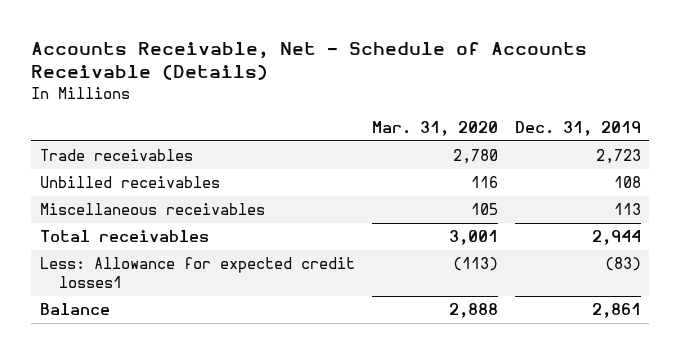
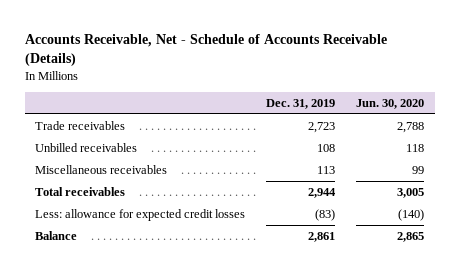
[371,121,498,137] Mar. 31, 2020 -> none
none -> [356,98,425,109] Jun. 30, 2020
[39,257,355,289] Less: Allowance for expected credit losses1 -> [35,208,246,221] Less: allowance for expected credit losses

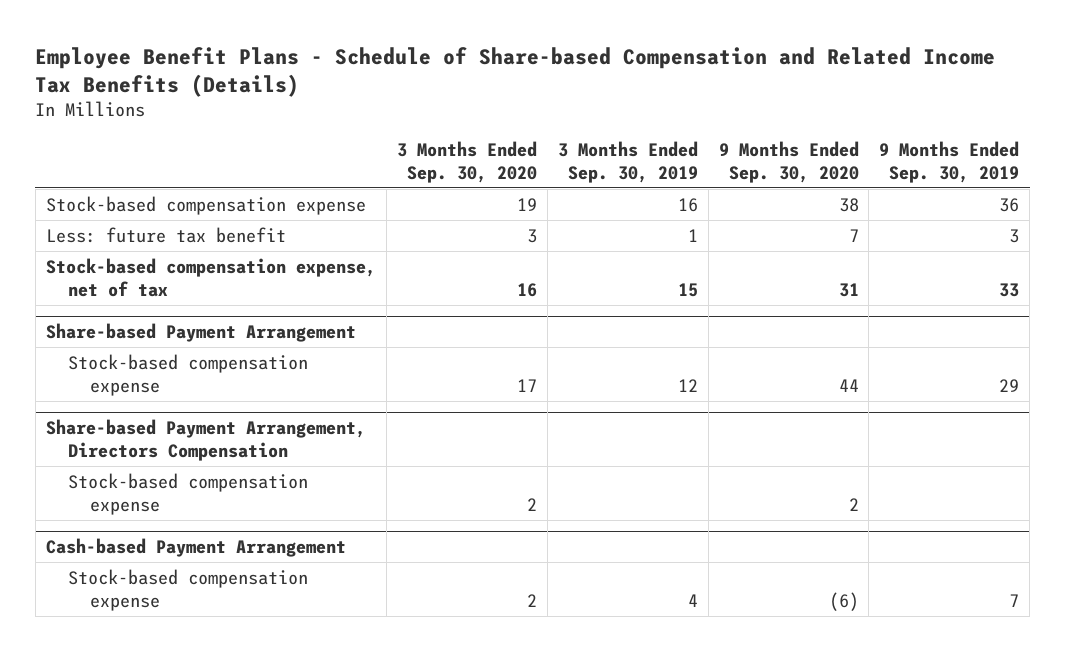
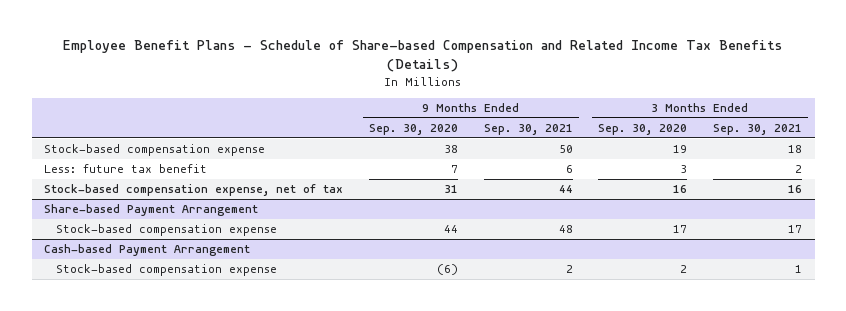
[557,141,698,183] 3 Months Ended Sep. 30, 2019 -> none
[879,141,1020,183] 9 Months Ended Sep. 30, 2019 -> none
none -> [483,124,573,136] Sep. 30, 2021
none -> [712,124,802,136] Sep. 30, 2021
[45,419,366,461] Share-based Payment Arrangement, Directors Compensation -> none
[68,472,309,515] Stock-based compensation expense -> none

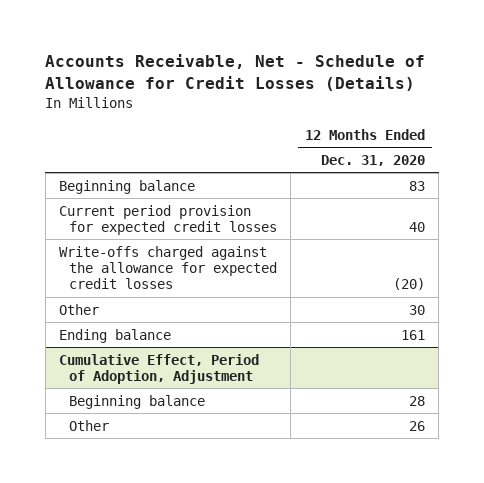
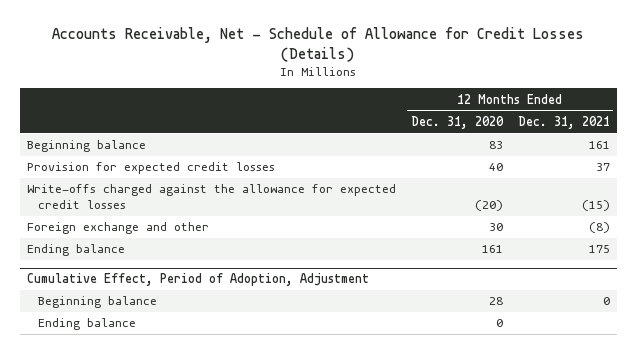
none -> [517,115,610,129] Dec. 31, 2021
[59,204,278,235] Current period provision for expected credit losses -> [27,162,276,175] Provision for expected credit losses
[59,303,100,315] Other -> none
none -> [27,222,210,235] Foreign exchange and other
[69,419,110,431] Other -> none
none -> [38,318,137,331] Ending balance

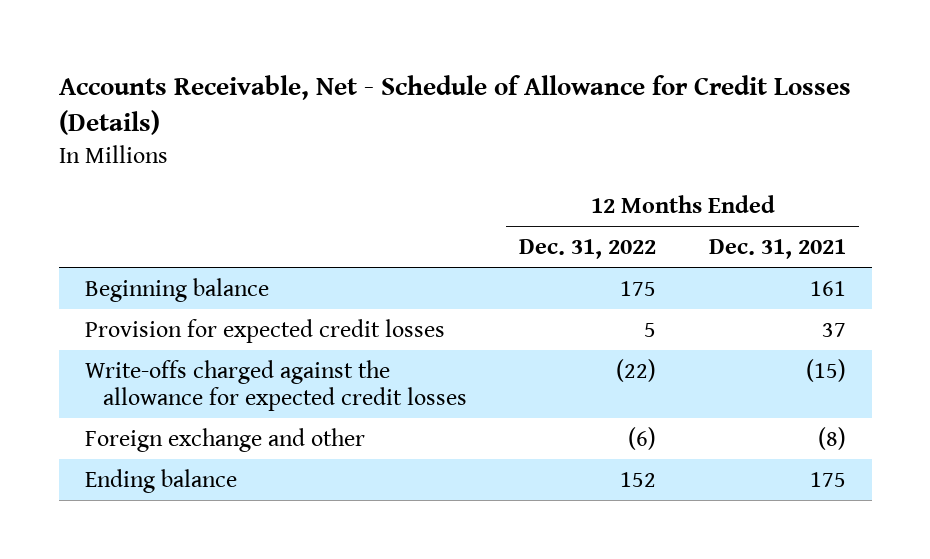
[410,115,504,129] Dec. 31, 2020 -> none
none -> [519,239,657,260] Dec. 31, 2022
[27,273,370,287] Cumulative Effect, Period of Adoption, Adjustment -> none
[38,296,158,309] Beginning balance -> none
[38,318,137,331] Ending balance -> none

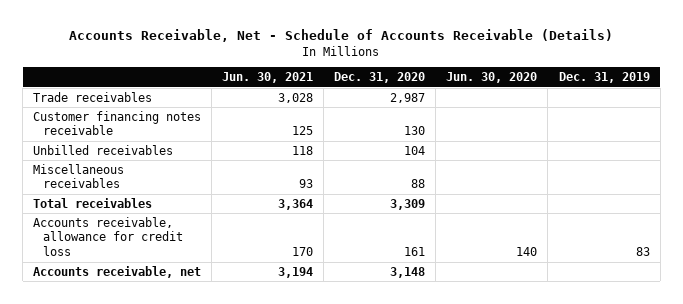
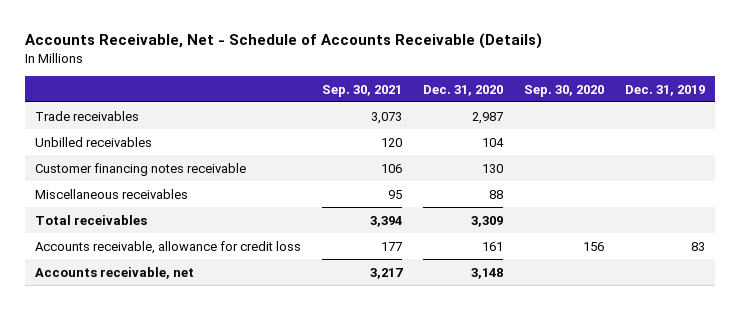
[222,72,314,84] Jun. 30, 2021 -> none
[446,72,538,84] Jun. 30, 2020 -> none
none -> [322,84,403,97] Sep. 30, 2021
none -> [523,84,604,97] Sep. 30, 2020
[33,110,202,136] Customer financing notes receivable -> [35,162,247,176] Customer financing notes receivable

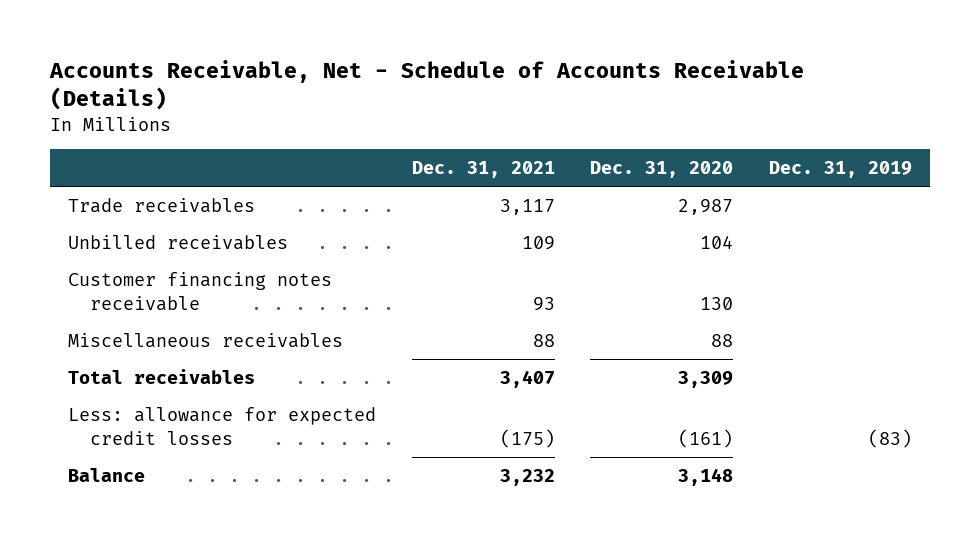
[322,84,403,97] Sep. 30, 2021 -> none
[523,84,604,97] Sep. 30, 2020 -> none
none -> [411,160,555,178] Dec. 31, 2021
[35,240,302,254] Accounts receivable, allowance for credit loss -> [67,406,376,445] Less: allowance for expected credit losses
[481,241,503,251] 161 -> [678,428,734,448] (161)
[690,241,705,251] 83 -> [868,428,913,448] (83)
[35,266,195,279] Accounts receivable, net -> [67,467,145,482] Balance

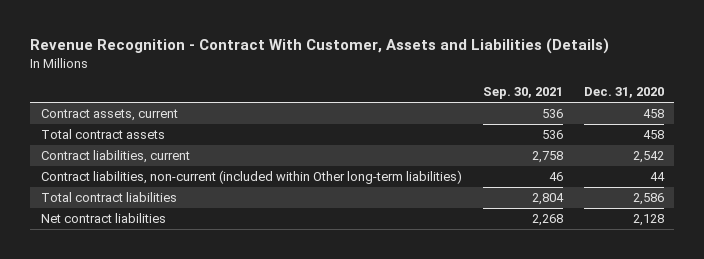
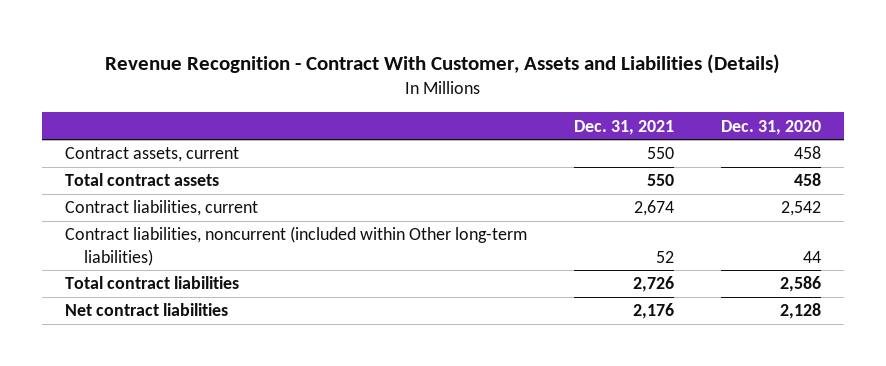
[482,87,563,100] Sep. 30, 2021 -> none
none -> [574,119,675,135] Dec. 31, 2021
[40,170,462,185] Contract liabilities, non-current (included within Other long-term liabilities) -> [65,226,528,266] Contract liabilities, noncurrent (included within Other long-term liabilities)

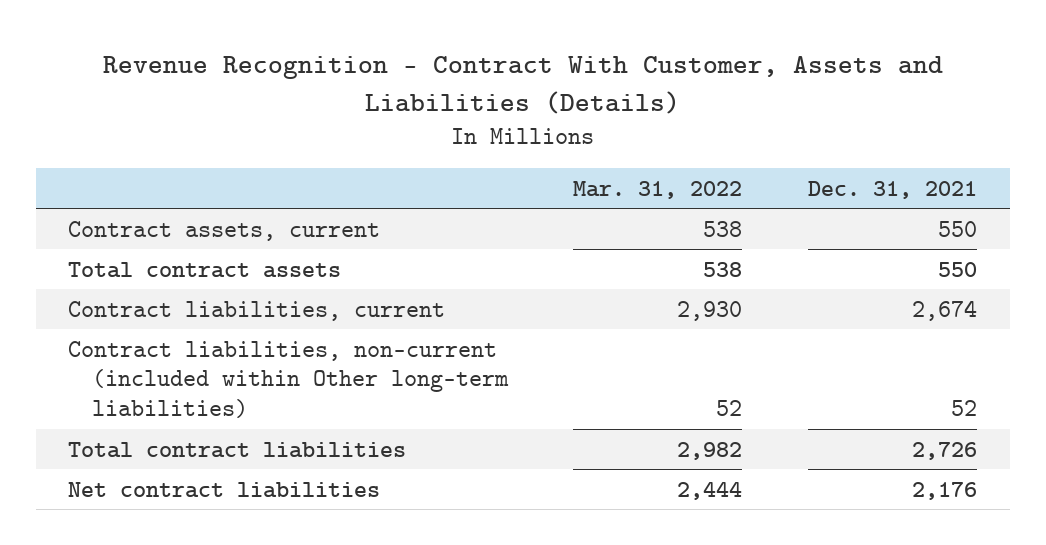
[720,119,821,135] Dec. 31, 2020 -> none
none -> [573,180,743,199] Mar. 31, 2022
[65,226,528,266] Contract liabilities, noncurrent (included within Other long-term liabilities) -> [68,340,509,419] Contract liabilities, non-current (included within Other long-term liabilities)

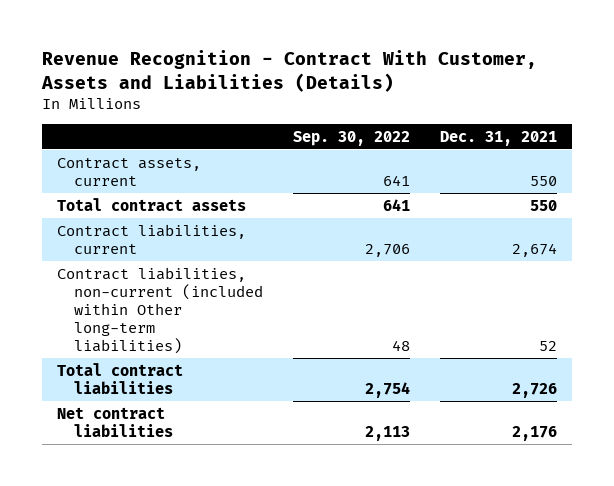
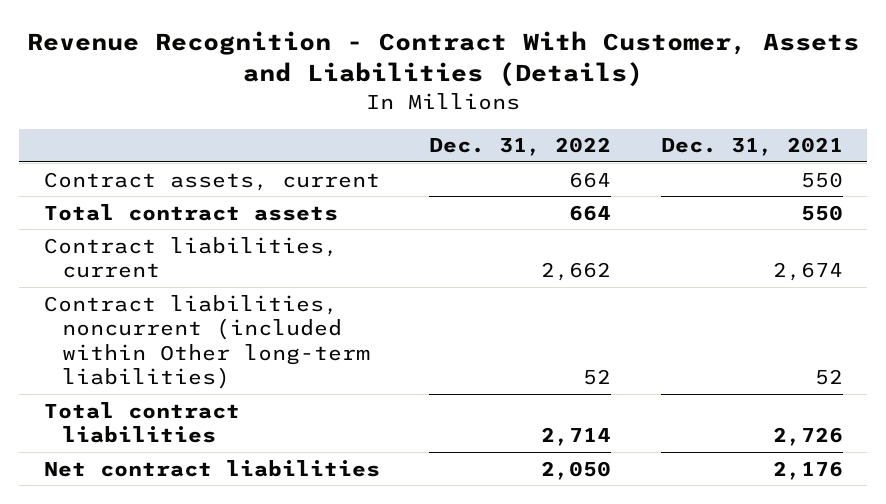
[293,130,411,146] Sep. 30, 2022 -> none
none -> [429,137,612,157] Dec. 31, 2022
[57,266,263,355] Contract liabilities, non-current (included within Other long-term liabilities) -> [43,294,370,390] Contract liabilities, noncurrent (included within Other long-term liabilities)

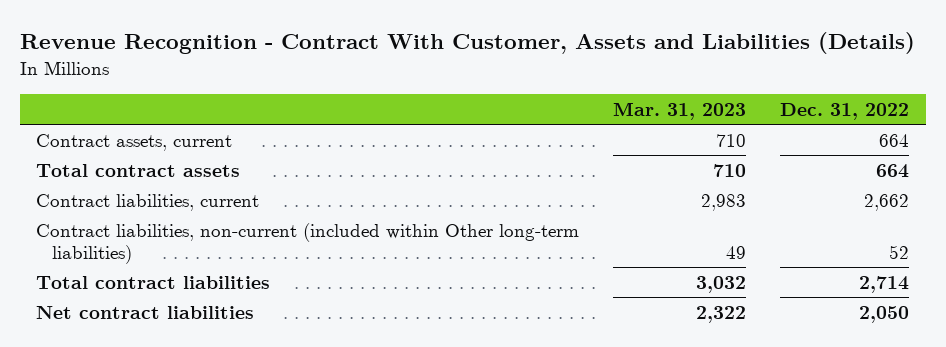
[660,137,843,157] Dec. 31, 2021 -> none
none -> [613,101,747,120] Mar. 31, 2023
[43,294,370,390] Contract liabilities, noncurrent (included within Other long-term liabilities) -> [36,222,580,264] Contract liabilities, non-current (included within Other long-term liabilities)

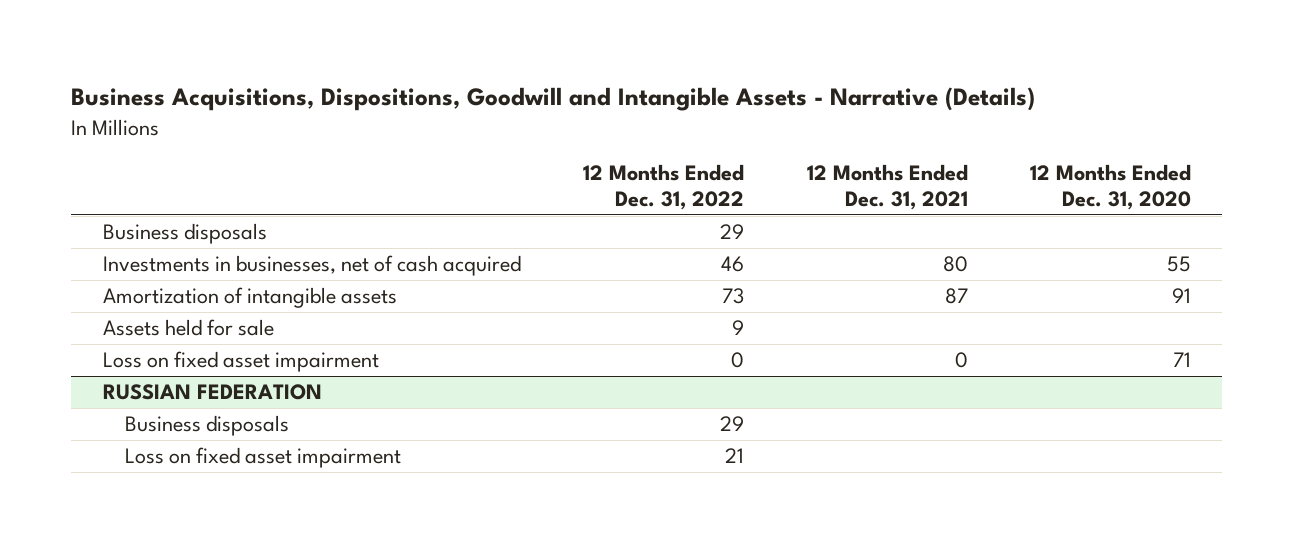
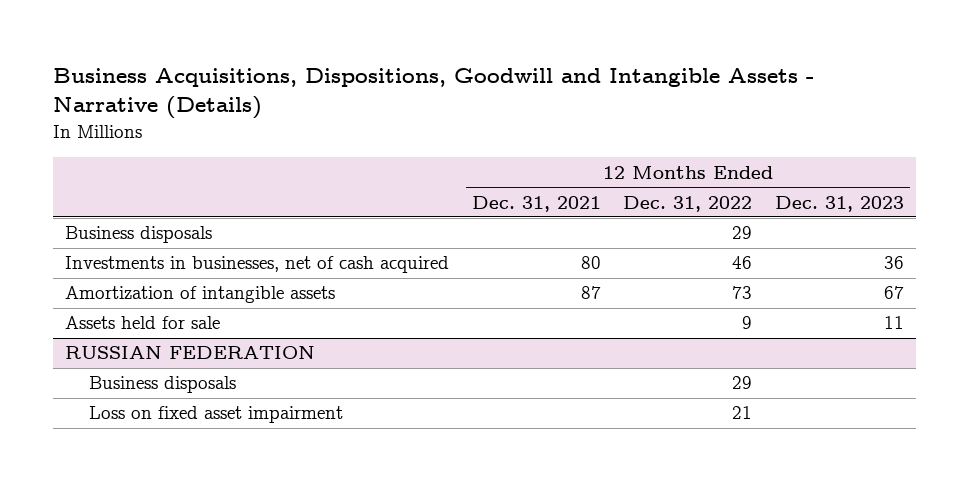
[1030,164,1192,211] 12 Months Ended Dec. 31, 2020 -> none
none -> [775,195,905,212] Dec. 31, 2023
[102,351,379,373] Loss on fixed asset impairment -> none

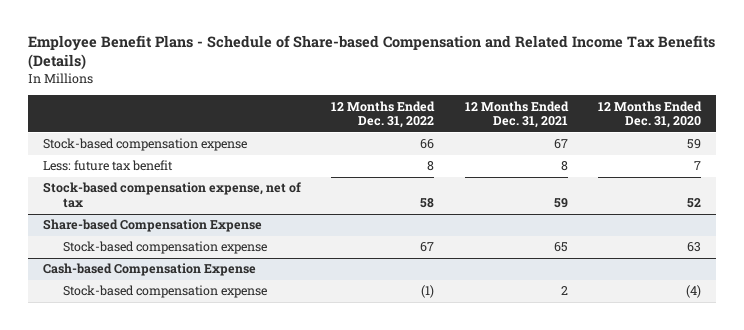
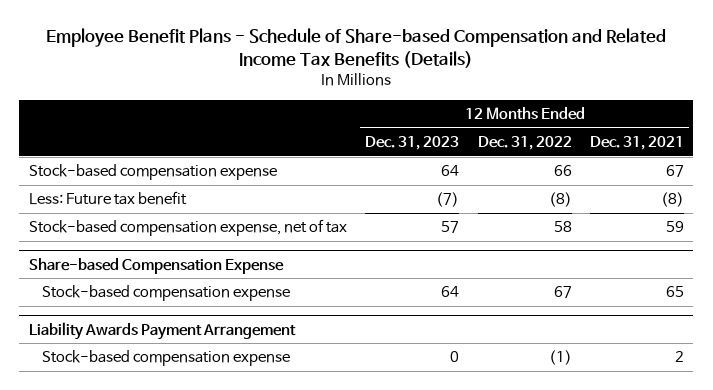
[597,100,702,129] 12 Months Ended Dec. 31, 2020 -> none
none -> [365,136,460,151] Dec. 31, 2023
[42,160,173,172] Less: future tax benefit -> [28,191,187,206] Less: Future tax benefit
[427,161,435,172] 8 -> [548,192,572,208] (8)
[560,161,568,172] 8 -> [661,192,685,208] (8)
[42,263,256,277] Cash-based Compensation Expense -> none
none -> [28,321,296,340] Liability Awards Payment Arrangement

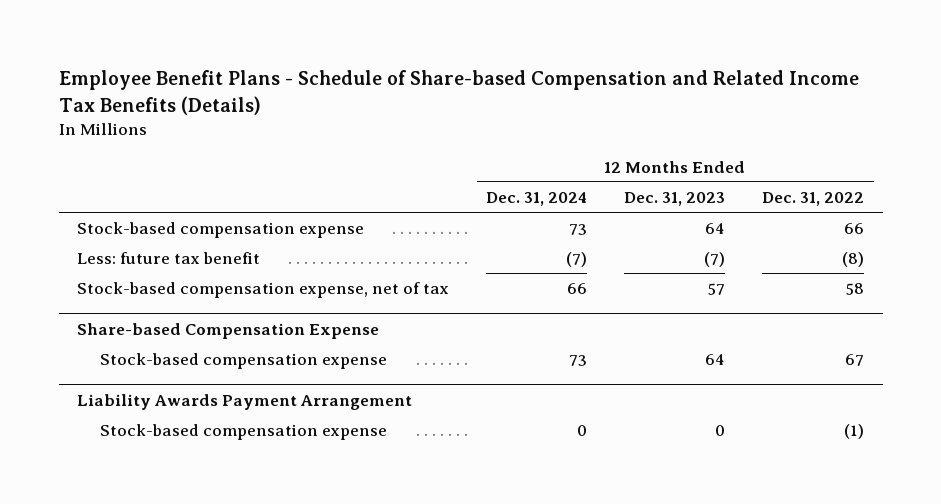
[590,136,685,151] Dec. 31, 2021 -> none
none -> [486,192,588,207] Dec. 31, 2024
[28,191,187,206] Less: Future tax benefit -> [77,252,261,265] Less: future tax benefit

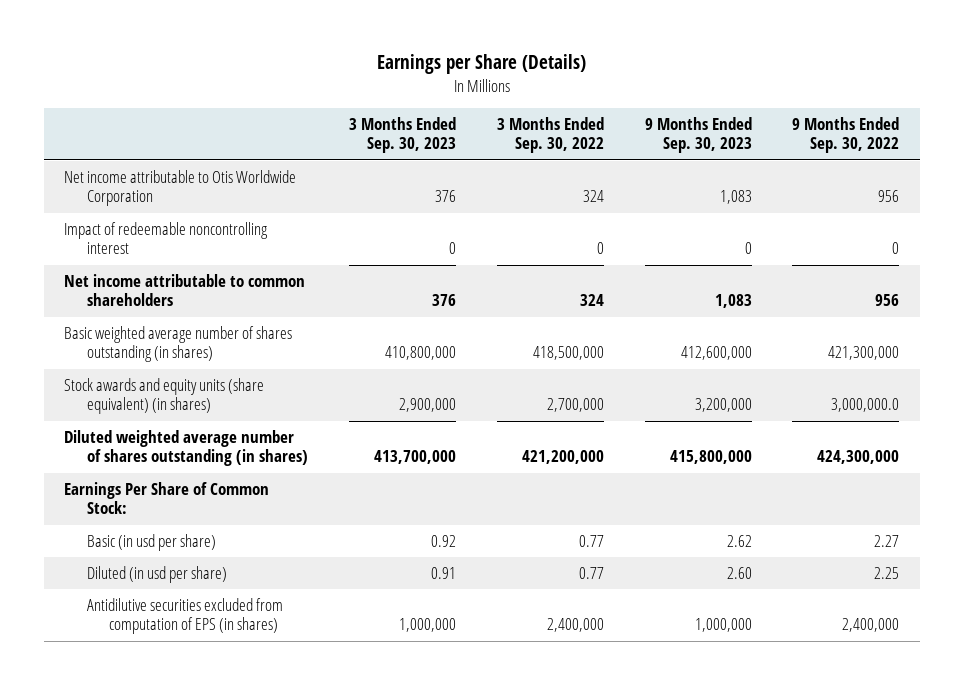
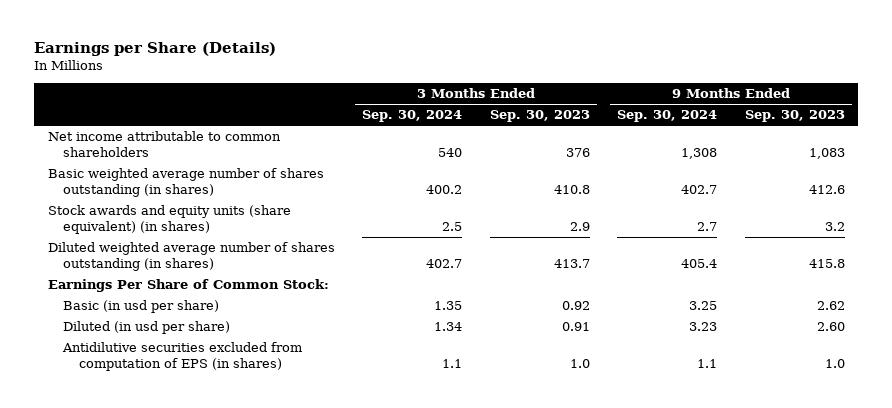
[496,116,604,154] 3 Months Ended Sep. 30, 2022 -> none
[792,116,900,154] 9 Months Ended Sep. 30, 2022 -> none
none -> [362,110,463,123] Sep. 30, 2024
none -> [617,110,718,123] Sep. 30, 2024
[64,169,297,207] Net income attributable to Otis Worldwide Corporation -> none
[64,221,269,255] Impact of redeemable noncontrolling interest -> none
[384,346,456,361] 410,800,000 -> [553,184,590,194] 410.8
[680,346,752,361] 412,600,000 -> [808,184,845,194] 412.6
[398,398,456,413] 2,900,000 -> [569,221,590,231] 2.9
[694,398,752,413] 3,200,000 -> [824,221,845,231] 3.2
[373,450,456,465] 413,700,000 -> [553,258,590,268] 413.7
[669,450,752,465] 415,800,000 -> [808,258,845,268] 415.8
[398,618,456,633] 1,000,000 -> [569,358,590,368] 1.0
[694,618,752,633] 1,000,000 -> [824,358,845,368] 1.0

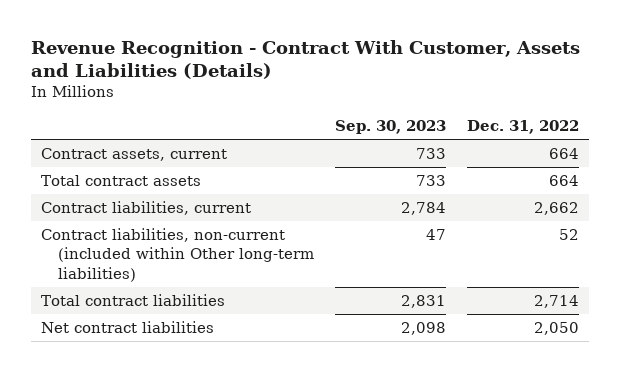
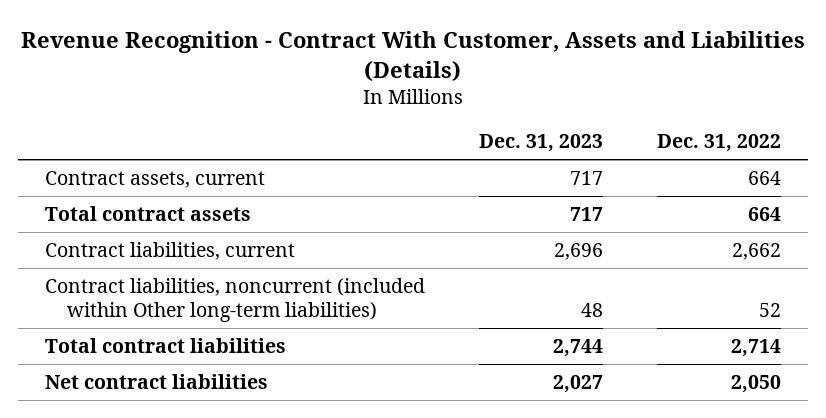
[335,120,447,135] Sep. 30, 2023 -> none
none -> [478,134,603,153] Dec. 31, 2023
[40,227,315,282] Contract liabilities, non-current (included within Other long-term liabilities) -> [45,277,426,323] Contract liabilities, noncurrent (included within Other long-term liabilities)

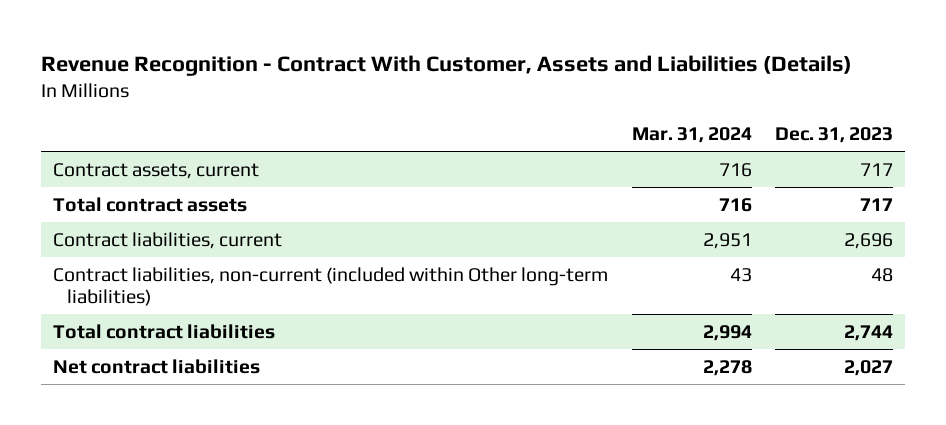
[656,134,781,153] Dec. 31, 2022 -> none
none -> [631,127,752,144] Mar. 31, 2024
[45,277,426,323] Contract liabilities, noncurrent (included within Other long-term liabilities) -> [53,266,609,307] Contract liabilities, non-current (included within Other long-term liabilities)

